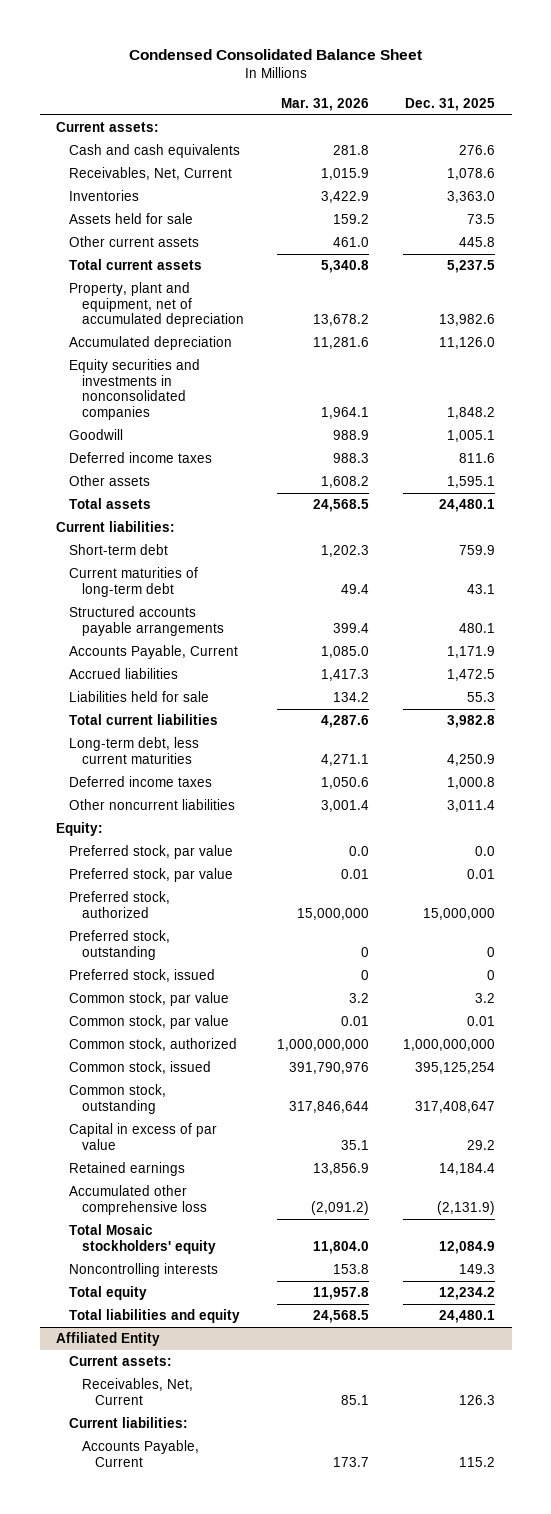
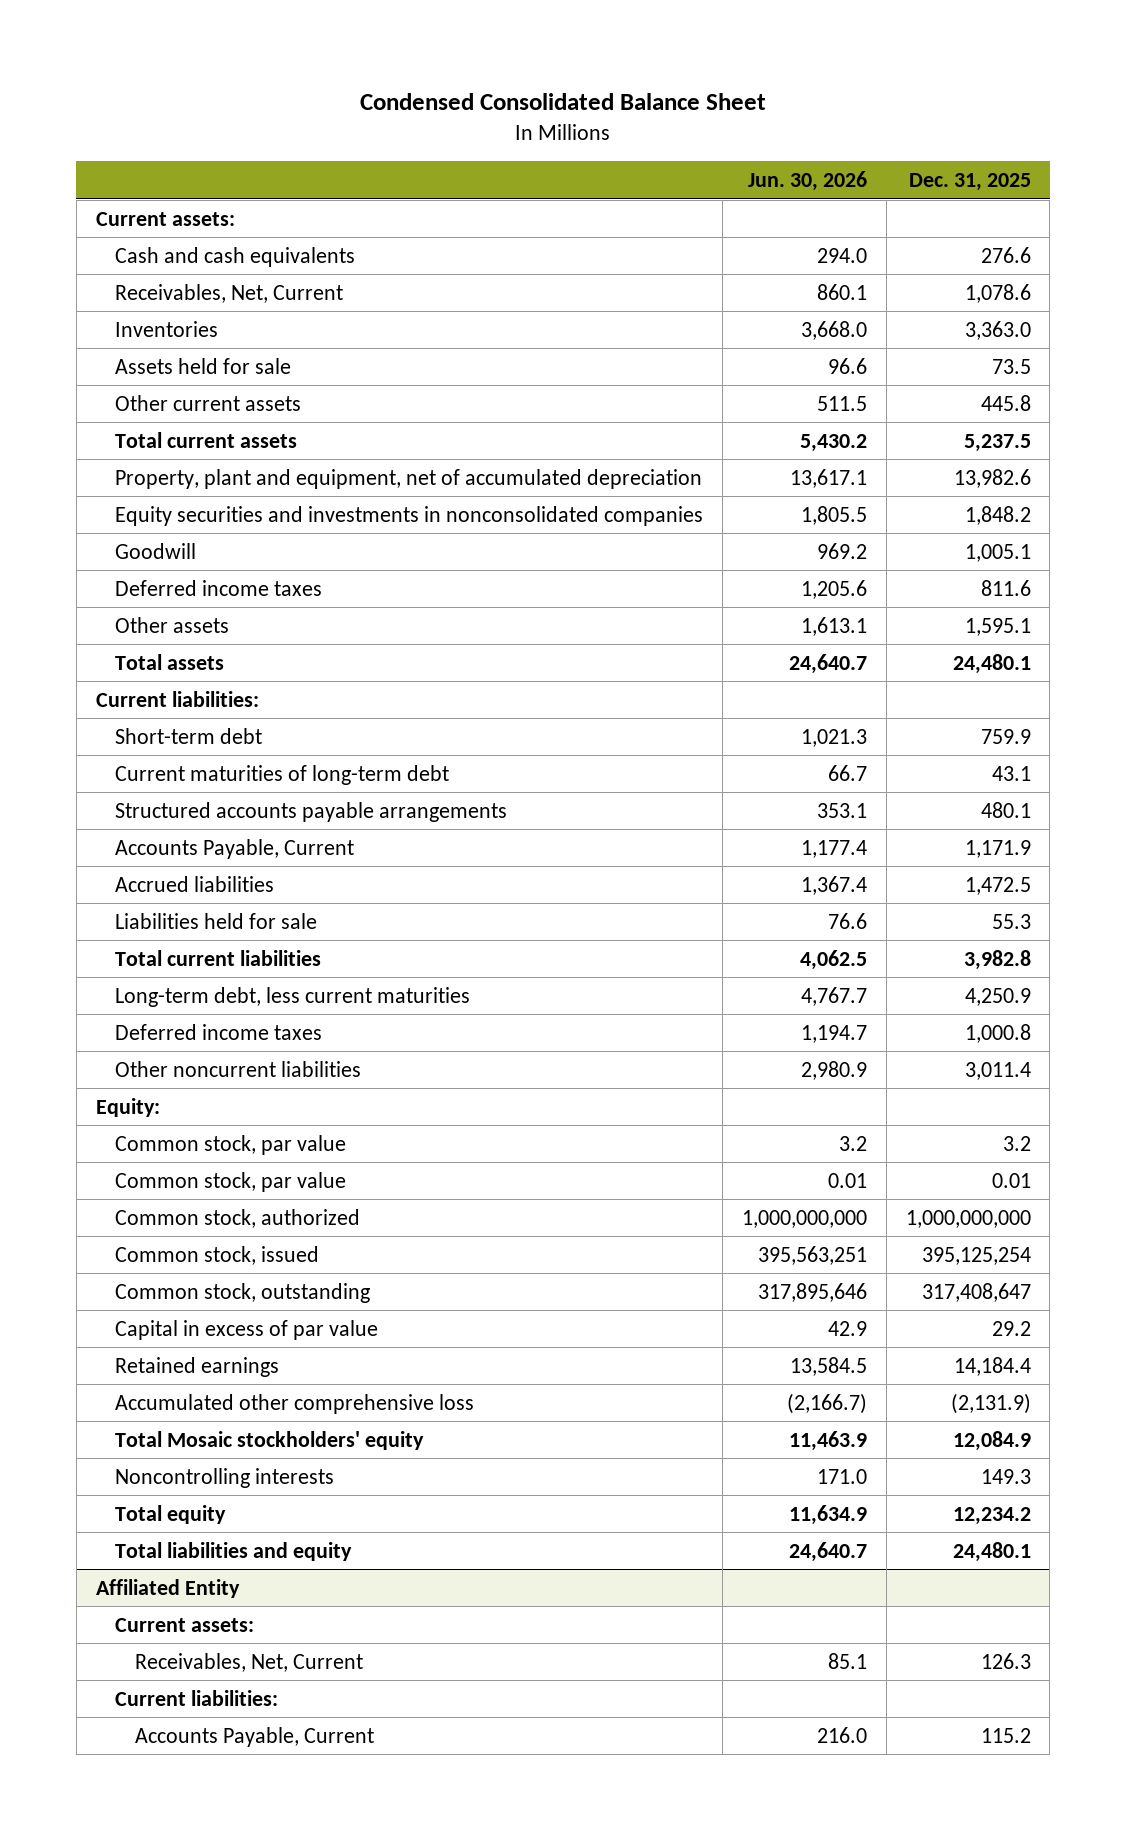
[281,97,370,111] Mar. 31, 2026 -> none
none -> [747,171,867,192] Jun. 30, 2026
[69,336,233,351] Accumulated depreciation -> none
[69,845,234,860] Preferred stock, par value -> none
[69,868,234,883] Preferred stock, par value -> none
[69,891,171,918] Preferred stock, authorized -> none
[69,930,171,960] Preferred stock, outstanding -> none
[69,969,216,983] Preferred stock, issued -> none

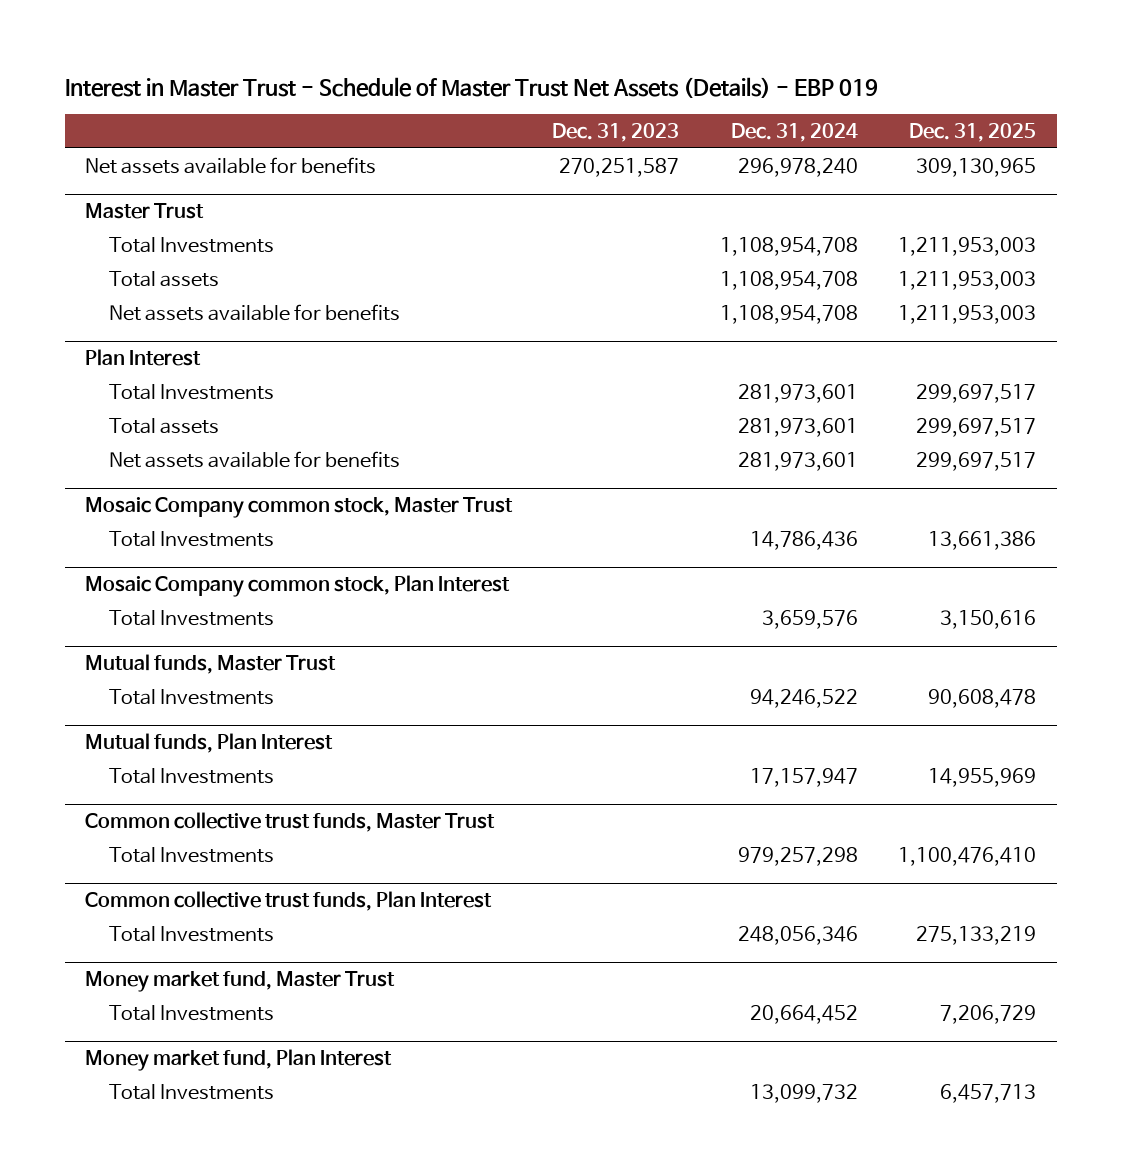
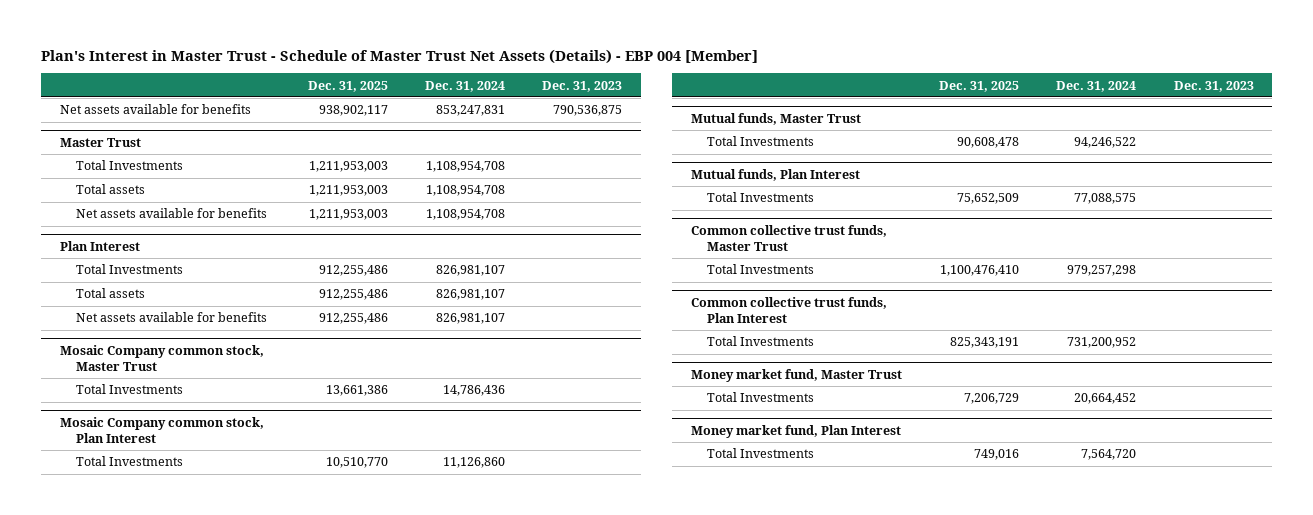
[64,76,878,98] Interest in Master Trust - Schedule of Master Trust Net Assets (Details) - EBP 019 -> [41,48,759,64] Plan's Interest in Master Trust - Schedule of Master Trust Net Assets (Details) - EBP 004 [Member]
[559,157,680,177] 270,251,587 -> [553,105,623,117] 790,536,875
[737,157,858,177] 296,978,240 -> [436,105,506,117] 853,247,831
[916,157,1037,177] 309,130,965 -> [319,105,389,117] 938,902,117
[737,383,858,403] 281,973,601 -> [436,265,506,277] 826,981,107
[916,383,1037,403] 299,697,517 -> [319,265,389,277] 912,255,486
[737,417,858,437] 281,973,601 -> [436,289,506,301] 826,981,107
[916,417,1037,437] 299,697,517 -> [319,289,389,301] 912,255,486
[737,451,858,471] 281,973,601 -> [436,313,506,325] 826,981,107
[916,451,1037,471] 299,697,517 -> [319,313,389,325] 912,255,486
[761,609,858,629] 3,659,576 -> [443,457,506,469] 11,126,860
[940,609,1037,629] 3,150,616 -> [326,457,389,469] 10,510,770
[749,767,858,787] 17,157,947 -> [1074,193,1137,205] 77,088,575
[928,767,1037,787] 14,955,969 -> [957,193,1020,205] 75,652,509
[737,925,858,945] 248,056,346 -> [1067,337,1137,349] 731,200,952
[916,925,1037,945] 275,133,219 -> [950,337,1020,349] 825,343,191
[749,1083,858,1103] 13,099,732 -> [1081,449,1137,461] 7,564,720
[940,1083,1037,1103] 6,457,713 -> [974,449,1020,461] 749,016

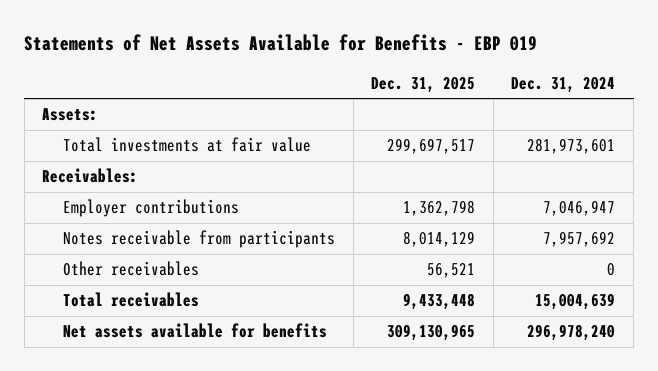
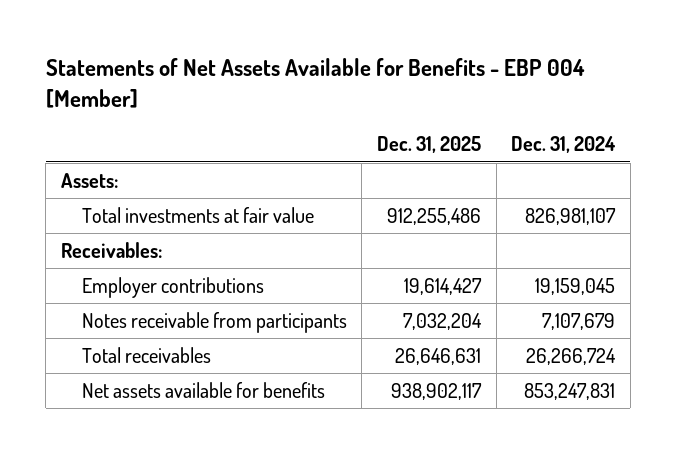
[24,34,538,52] Statements of Net Assets Available for Benefits - EBP 019 -> [45,58,585,108] Statements of Net Assets Available for Benefits - EBP 004 [Member]
[387,138,476,155] 299,697,517 -> [386,207,481,225] 912,255,486
[527,138,616,155] 281,973,601 -> [525,207,617,225] 826,981,107
[63,261,200,277] Other receivables -> none
[403,200,476,217] 1,362,798 -> [403,277,482,295] 19,614,427
[543,200,616,217] 7,046,947 -> [535,277,616,295] 19,159,045
[403,231,476,248] 8,014,129 -> [402,312,482,330] 7,032,204
[543,231,616,248] 7,957,692 -> [542,312,616,330] 7,107,679
[403,293,476,311] 9,433,448 -> [394,347,481,365] 26,646,631
[535,293,616,311] 15,004,639 -> [526,347,617,365] 26,266,724
[387,324,476,342] 309,130,965 -> [390,382,482,400] 938,902,117
[527,324,616,342] 296,978,240 -> [524,382,616,400] 853,247,831

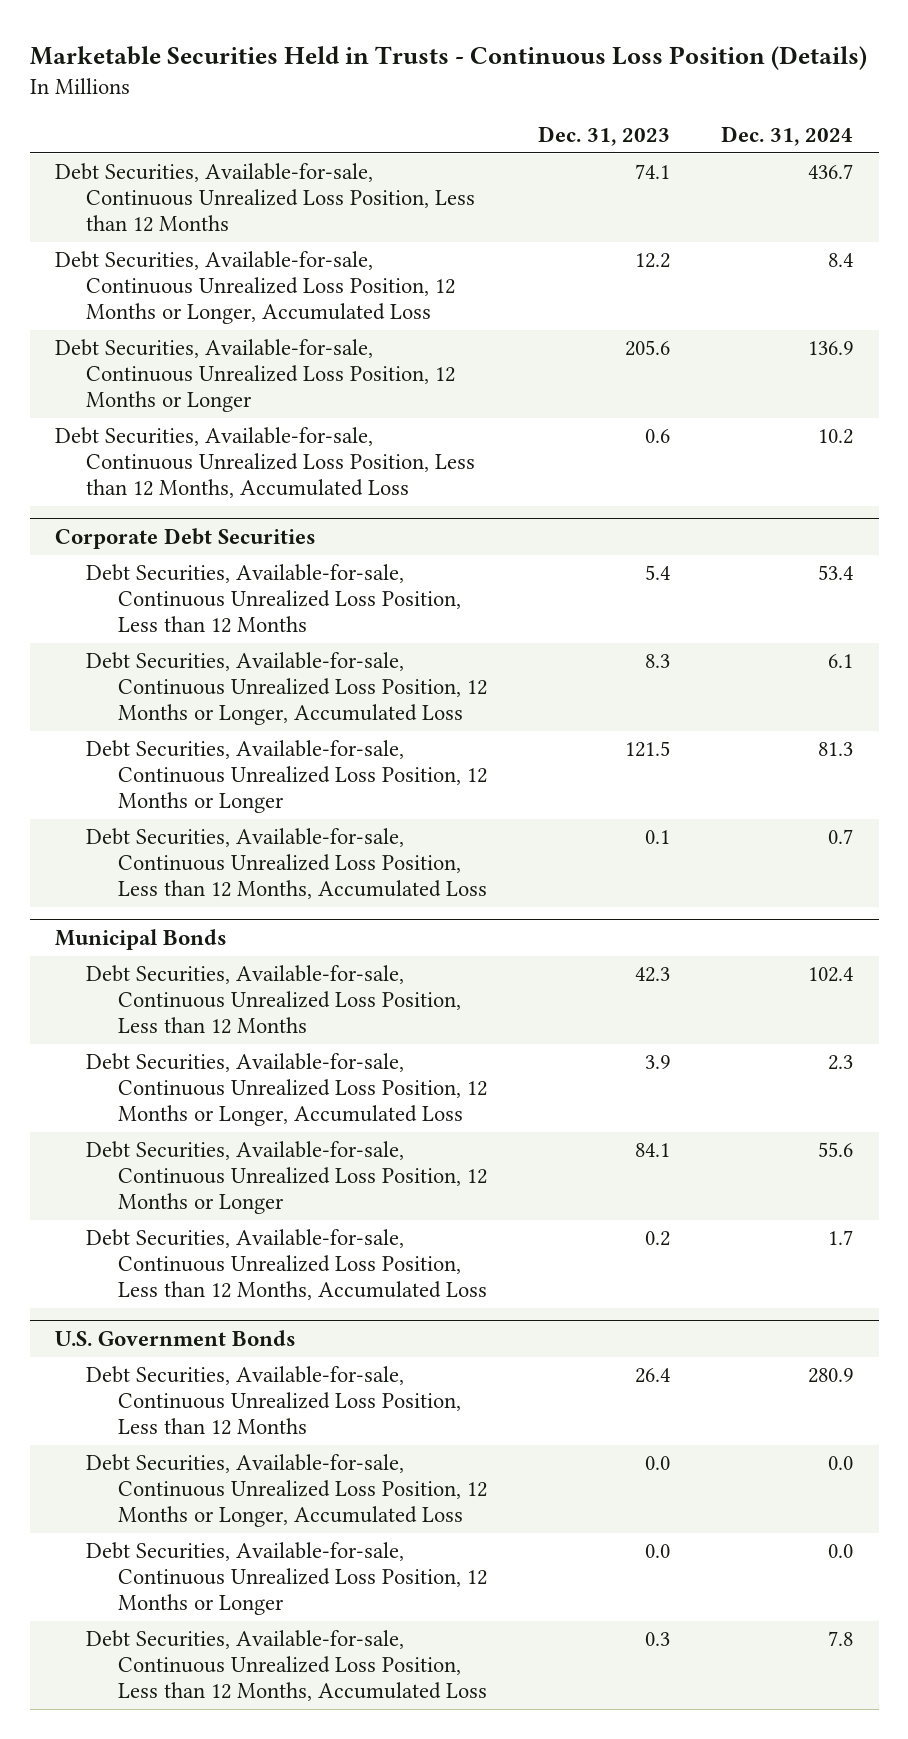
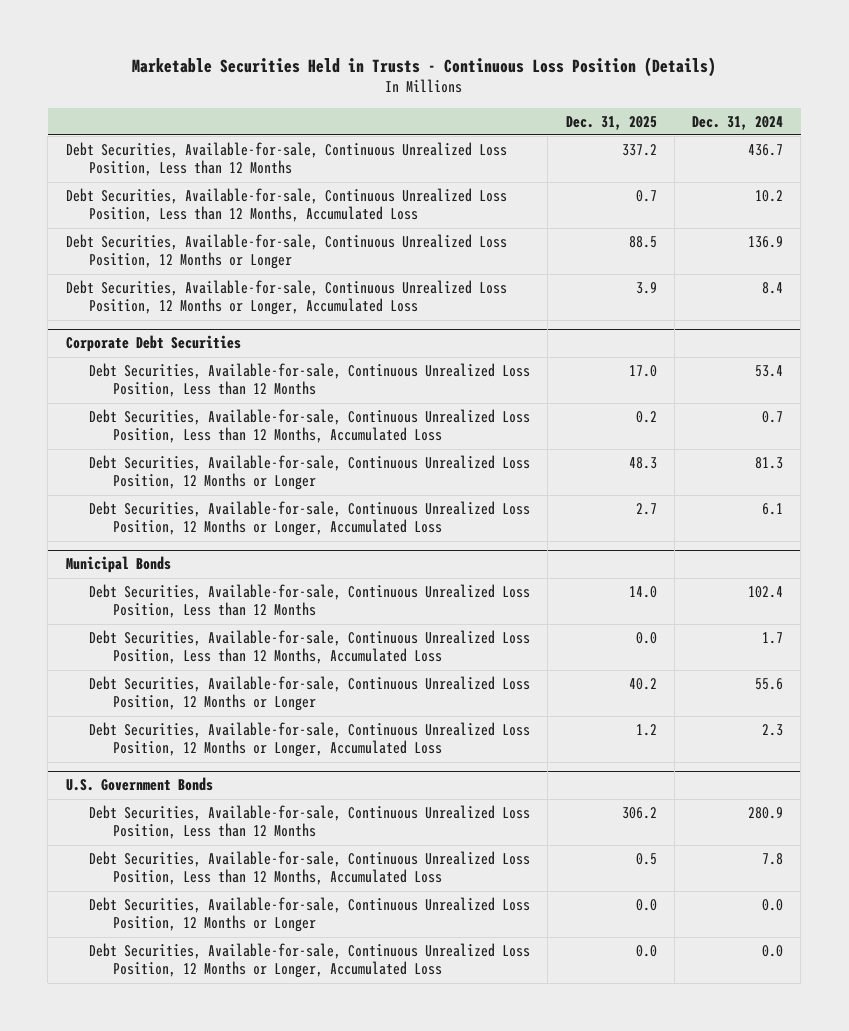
[537,126,670,147] Dec. 31, 2023 -> none
none -> [565,115,657,130] Dec. 31, 2025
[55,339,456,412] Debt Securities, Available-for-sale, Continuous Unrealized Loss Position, 12 Months or Longer -> [65,234,507,270] Debt Securities, Available-for-sale, Continuous Unrealized Loss Position, 12 Months or Longer
[55,251,456,324] Debt Securities, Available-for-sale, Continuous Unrealized Loss Position, 12 Months or Longer, Accumulated Loss -> [65,280,507,316] Debt Securities, Available-for-sale, Continuous Unrealized Loss Position, 12 Months or Longer, Accumulated Loss
[86,740,487,813] Debt Securities, Available-for-sale, Continuous Unrealized Loss Position, 12 Months or Longer -> [89,455,531,491] Debt Securities, Available-for-sale, Continuous Unrealized Loss Position, 12 Months or Longer
[86,652,487,725] Debt Securities, Available-for-sale, Continuous Unrealized Loss Position, 12 Months or Longer, Accumulated Loss -> [89,501,531,537] Debt Securities, Available-for-sale, Continuous Unrealized Loss Position, 12 Months or Longer, Accumulated Loss
[86,1141,487,1214] Debt Securities, Available-for-sale, Continuous Unrealized Loss Position, 12 Months or Longer -> [89,676,531,712] Debt Securities, Available-for-sale, Continuous Unrealized Loss Position, 12 Months or Longer
[86,1053,487,1126] Debt Securities, Available-for-sale, Continuous Unrealized Loss Position, 12 Months or Longer, Accumulated Loss -> [89,722,531,758] Debt Securities, Available-for-sale, Continuous Unrealized Loss Position, 12 Months or Longer, Accumulated Loss
[86,1542,487,1615] Debt Securities, Available-for-sale, Continuous Unrealized Loss Position, 12 Months or Longer -> [89,897,531,933] Debt Securities, Available-for-sale, Continuous Unrealized Loss Position, 12 Months or Longer
[86,1454,487,1527] Debt Securities, Available-for-sale, Continuous Unrealized Loss Position, 12 Months or Longer, Accumulated Loss -> [89,943,531,979] Debt Securities, Available-for-sale, Continuous Unrealized Loss Position, 12 Months or Longer, Accumulated Loss

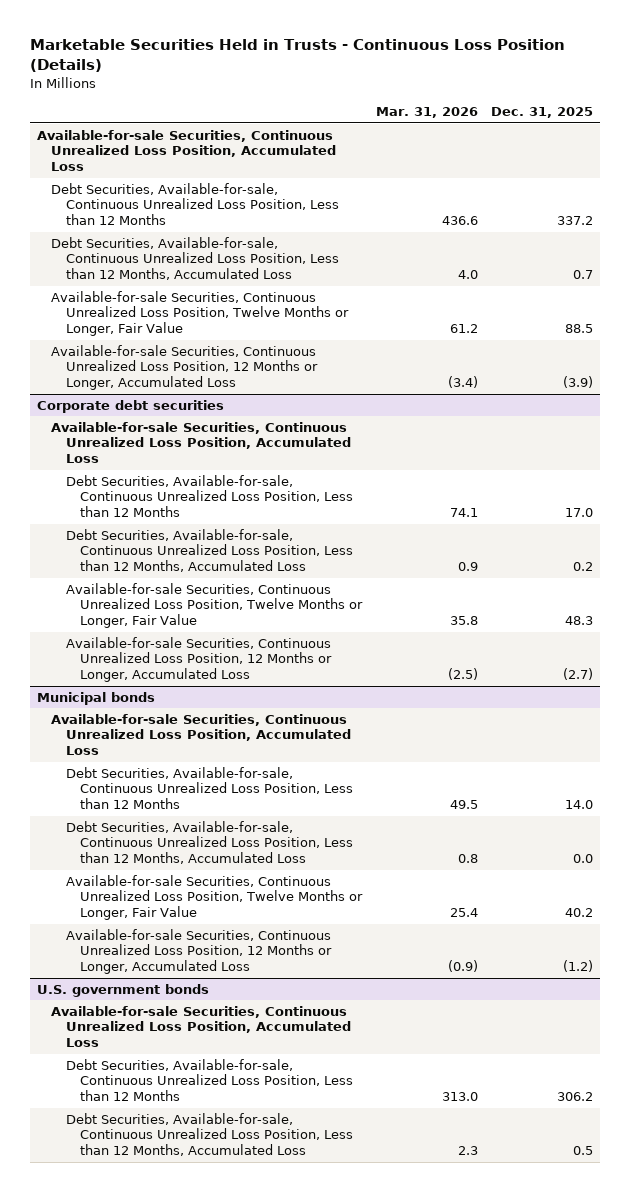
[691,115,783,130] Dec. 31, 2024 -> none
none -> [375,107,478,119] Mar. 31, 2026
none -> [36,129,337,172] Available-for-sale Securities, Continuous Unrealized Loss Position, Accumulated Loss
[65,234,507,270] Debt Securities, Available-for-sale, Continuous Unrealized Loss Position, 12 Months or Longer -> [51,290,349,337] Available-for-sale Securities, Continuous Unrealized Loss Position, Twelve Months or Longer, Fair Value
[65,280,507,316] Debt Securities, Available-for-sale, Continuous Unrealized Loss Position, 12 Months or Longer, Accumulated Loss -> [51,344,318,391] Available-for-sale Securities, Continuous Unrealized Loss Position, 12 Months or Longer, Accumulated Loss
[635,282,657,295] 3.9 -> [562,376,593,389] (3.9)
[65,335,241,353] Corporate Debt Securities -> [36,399,224,413] Corporate debt securities
none -> [51,421,351,464] Available-for-sale Securities, Continuous Unrealized Loss Position, Accumulated Loss
[89,455,531,491] Debt Securities, Available-for-sale, Continuous Unrealized Loss Position, 12 Months or Longer -> [65,582,364,629] Available-for-sale Securities, Continuous Unrealized Loss Position, Twelve Months or Longer, Fair Value
[89,501,531,537] Debt Securities, Available-for-sale, Continuous Unrealized Loss Position, 12 Months or Longer, Accumulated Loss -> [65,636,333,683] Available-for-sale Securities, Continuous Unrealized Loss Position, 12 Months or Longer, Accumulated Loss
[635,503,657,516] 2.7 -> [562,668,593,681] (2.7)
[65,556,171,574] Municipal Bonds -> [36,691,155,705] Municipal bonds
none -> [51,713,351,756] Available-for-sale Securities, Continuous Unrealized Loss Position, Accumulated Loss
[89,676,531,712] Debt Securities, Available-for-sale, Continuous Unrealized Loss Position, 12 Months or Longer -> [65,874,364,921] Available-for-sale Securities, Continuous Unrealized Loss Position, Twelve Months or Longer, Fair Value
[89,722,531,758] Debt Securities, Available-for-sale, Continuous Unrealized Loss Position, 12 Months or Longer, Accumulated Loss -> [65,928,333,975] Available-for-sale Securities, Continuous Unrealized Loss Position, 12 Months or Longer, Accumulated Loss
[635,724,657,737] 1.2 -> [562,960,593,973] (1.2)
[65,777,213,792] U.S. Government Bonds -> [36,983,209,997] U.S. government bonds
none -> [51,1005,351,1048] Available-for-sale Securities, Continuous Unrealized Loss Position, Accumulated Loss
[89,897,531,933] Debt Securities, Available-for-sale, Continuous Unrealized Loss Position, 12 Months or Longer -> none
[89,943,531,979] Debt Securities, Available-for-sale, Continuous Unrealized Loss Position, 12 Months or Longer, Accumulated Loss -> none

